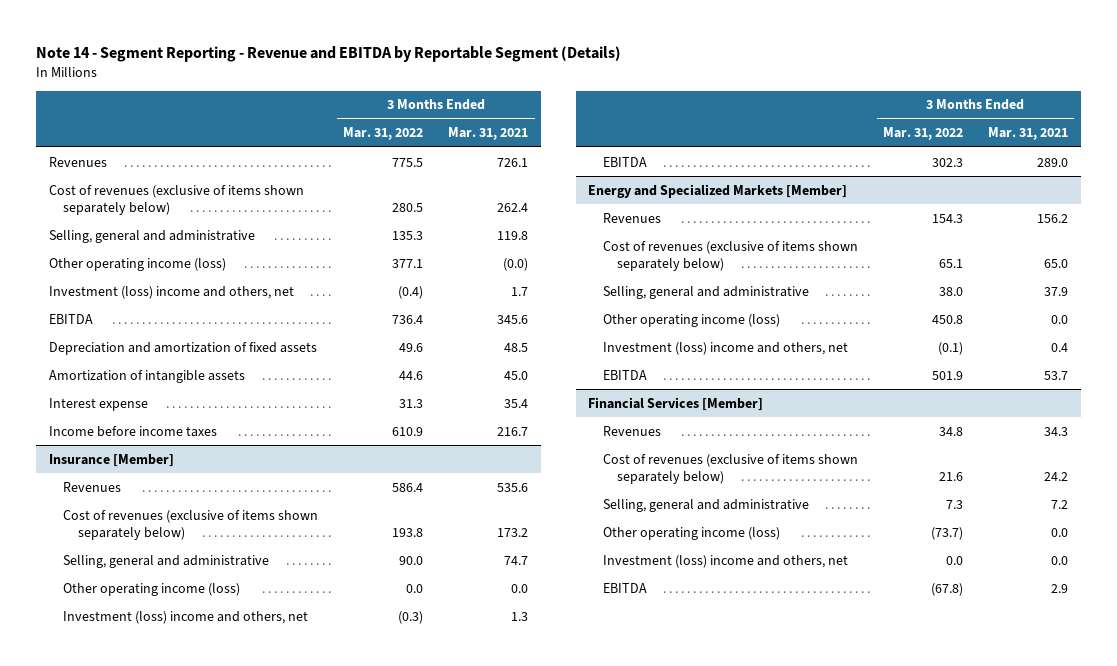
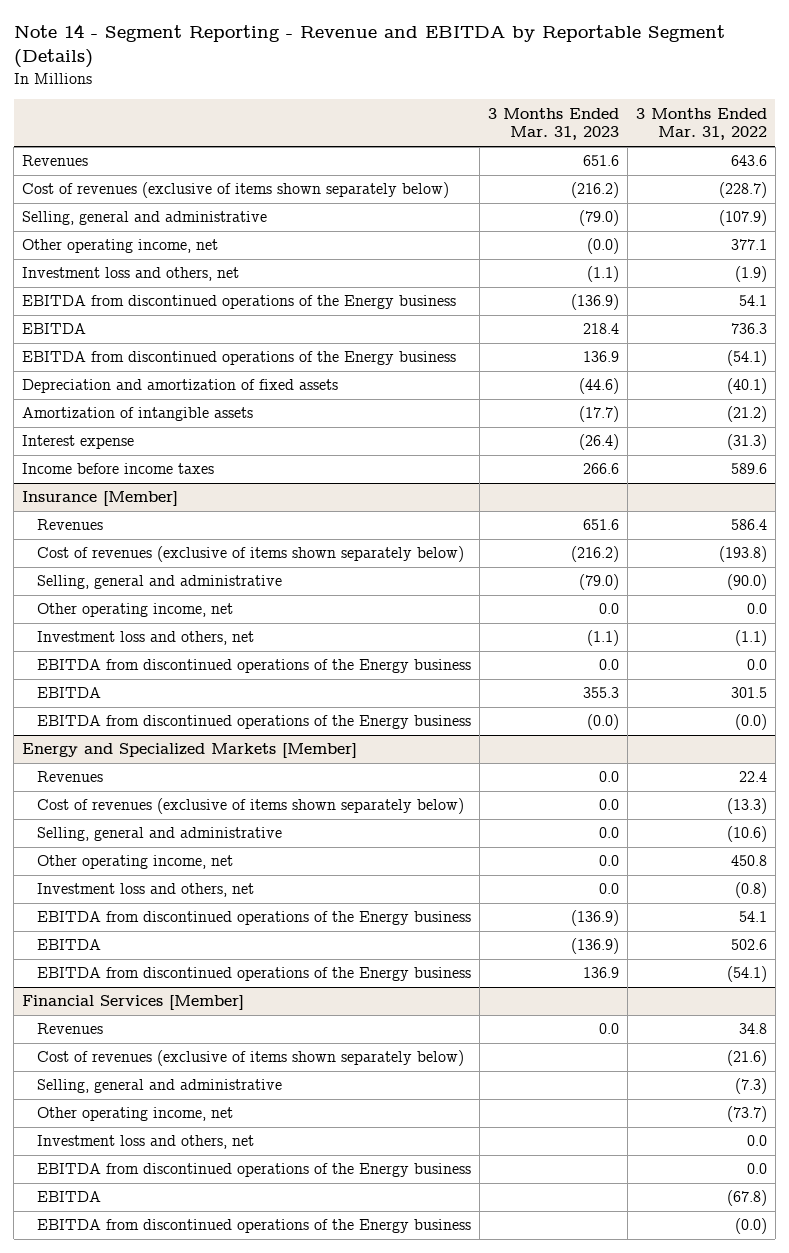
[448,127,529,141] Mar. 31, 2021 -> none
none -> [488,107,620,141] 3 Months Ended Mar. 31, 2023
[392,157,424,167] 775.5 -> [731,155,768,167] 643.6
[392,202,424,212] 280.5 -> [719,182,768,199] (228.7)
[392,230,424,240] 135.3 -> [719,210,768,227] (107.9)
[48,257,226,271] Other operating income (loss) -> [22,239,219,254] Other operating income, net
[48,285,294,299] Investment (loss) income and others, net -> [22,267,240,282] Investment loss and others, net
[398,285,424,299] (0.4) -> [735,266,768,283] (1.9)
none -> [22,295,457,310] EBITDA from discontinued operations of the Energy business
[392,314,424,324] 736.4 -> [731,323,768,335] 736.3
none -> [22,351,457,366] EBITDA from discontinued operations of the Energy business
[399,342,424,352] 49.6 -> [727,378,768,395] (40.1)
[399,370,424,380] 44.6 -> [727,406,768,423] (21.2)
[399,398,424,408] 31.3 -> [727,434,768,451] (31.3)
[392,426,424,436] 610.9 -> [731,463,768,475] 589.6
[392,527,424,537] 193.8 -> [719,546,768,563] (193.8)
[399,555,424,565] 90.0 -> [727,574,768,591] (90.0)
[63,582,241,596] Other operating income (loss) -> [37,603,234,618] Other operating income, net
[63,610,309,624] Investment (loss) income and others, net -> [37,631,255,646] Investment loss and others, net
[398,610,424,624] (0.3) -> [735,630,768,647] (1.1)
none -> [37,659,472,674] EBITDA from discontinued operations of the Energy business
[931,157,963,167] 302.3 -> [731,687,768,699] 301.5
none -> [37,715,472,730] EBITDA from discontinued operations of the Energy business
[931,213,963,223] 154.3 -> [739,771,768,783] 22.4
[938,258,963,268] 65.1 -> [727,798,768,815] (13.3)
[938,286,963,296] 38.0 -> [727,826,768,843] (10.6)
[602,313,780,327] Other operating income (loss) -> [37,855,234,870] Other operating income, net
[602,341,848,355] Investment (loss) income and others, net -> [37,883,255,898] Investment loss and others, net
[937,341,963,355] (0.1) -> [735,882,768,899] (0.8)
none -> [37,911,472,926] EBITDA from discontinued operations of the Energy business
[931,370,963,380] 501.9 -> [731,939,768,951] 502.6
none -> [37,967,472,982] EBITDA from discontinued operations of the Energy business
[938,471,963,481] 21.6 -> [727,1050,768,1067] (21.6)
[945,499,963,509] 7.3 -> [735,1078,768,1095] (7.3)
[602,526,780,540] Other operating income (loss) -> [37,1107,234,1122] Other operating income, net
[602,554,848,568] Investment (loss) income and others, net -> [37,1135,255,1150] Investment loss and others, net
none -> [37,1163,472,1178] EBITDA from discontinued operations of the Energy business
none -> [37,1219,472,1234] EBITDA from discontinued operations of the Energy business

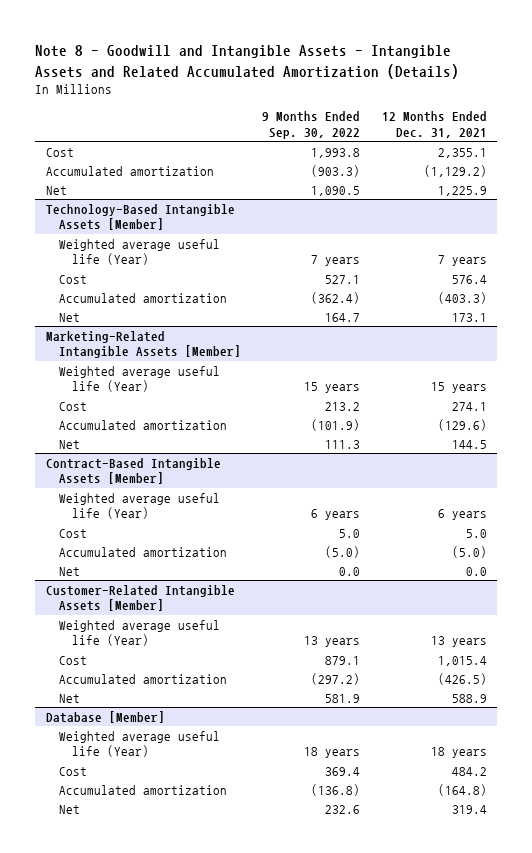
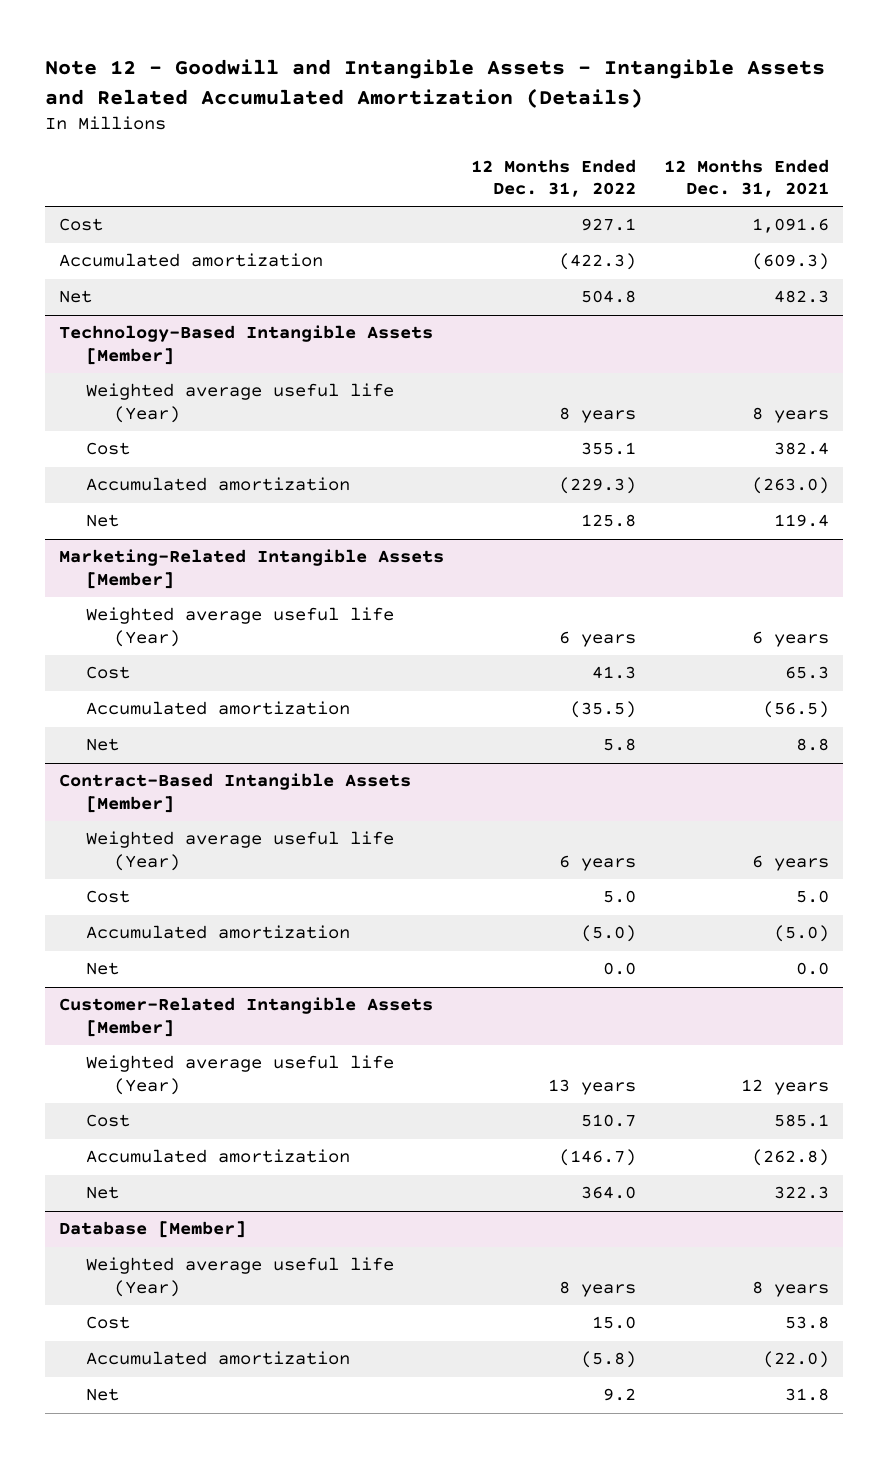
[35,45,460,79] Note 8 - Goodwill and Intangible Assets - Intangible Assets and Related Accumulated Amortization (Details) -> [44,59,825,108] Note 12 - Goodwill and Intangible Assets - Intangible Assets and Related Accumulated Amortization (Details)
[262,111,361,139] 9 Months Ended Sep. 30, 2022 -> none
none -> [471,158,637,198] 12 Months Ended Dec. 31, 2022
[437,147,487,158] 2,355.1 -> [751,218,829,234] 1,091.6
[423,164,487,177] (1,129.2) -> [751,253,829,271] (609.3)
[437,185,487,196] 1,225.9 -> [773,290,829,304] 482.3
[437,255,487,267] 7 years -> [751,407,829,424] 8 years
[451,274,487,284] 576.4 -> [773,442,829,456] 382.4
[437,291,487,304] (403.3) -> [751,477,829,495] (263.0)
[451,312,487,322] 173.1 -> [773,514,829,528] 119.4
[430,382,487,394] 15 years -> [751,631,829,648] 6 years
[451,401,487,411] 274.1 -> [784,666,829,680] 65.3
[437,418,487,431] (129.6) -> [762,701,829,719] (56.5)
[451,439,487,449] 144.5 -> [795,738,829,752] 8.8
[430,636,487,648] 13 years -> [740,1079,829,1096] 12 years
[437,655,487,666] 1,015.4 -> [773,1114,829,1128] 585.1
[437,672,487,685] (426.5) -> [751,1149,829,1167] (262.8)
[451,693,487,703] 588.9 -> [773,1186,829,1200] 322.3
[430,747,487,759] 18 years -> [751,1281,829,1298] 8 years
[451,766,487,776] 484.2 -> [784,1316,829,1330] 53.8
[437,783,487,796] (164.8) -> [762,1351,829,1369] (22.0)
[451,804,487,814] 319.4 -> [784,1388,829,1402] 31.8

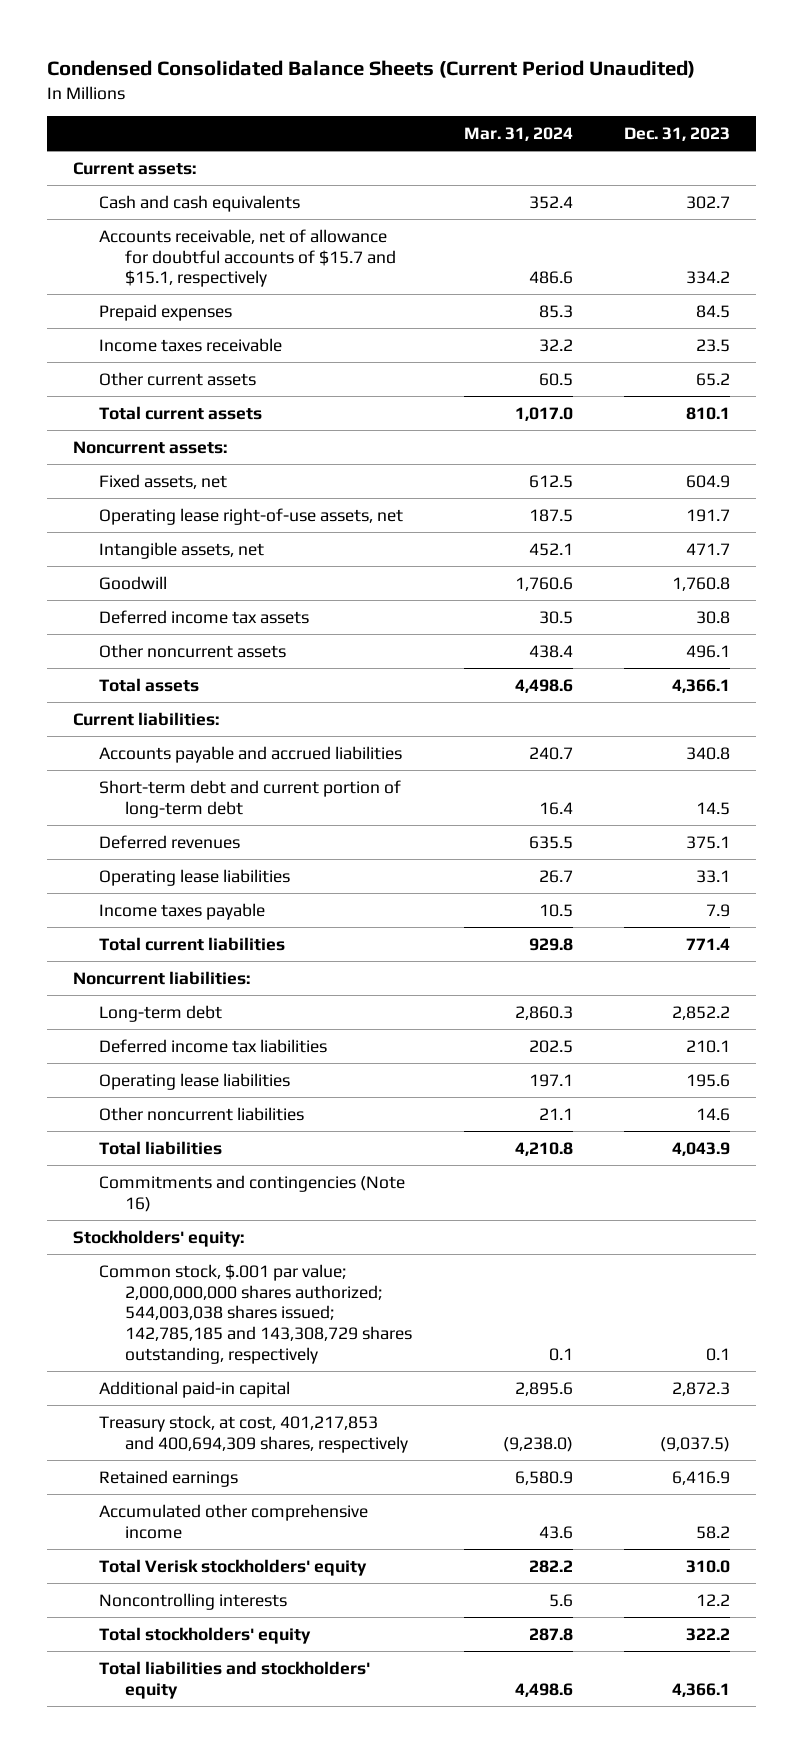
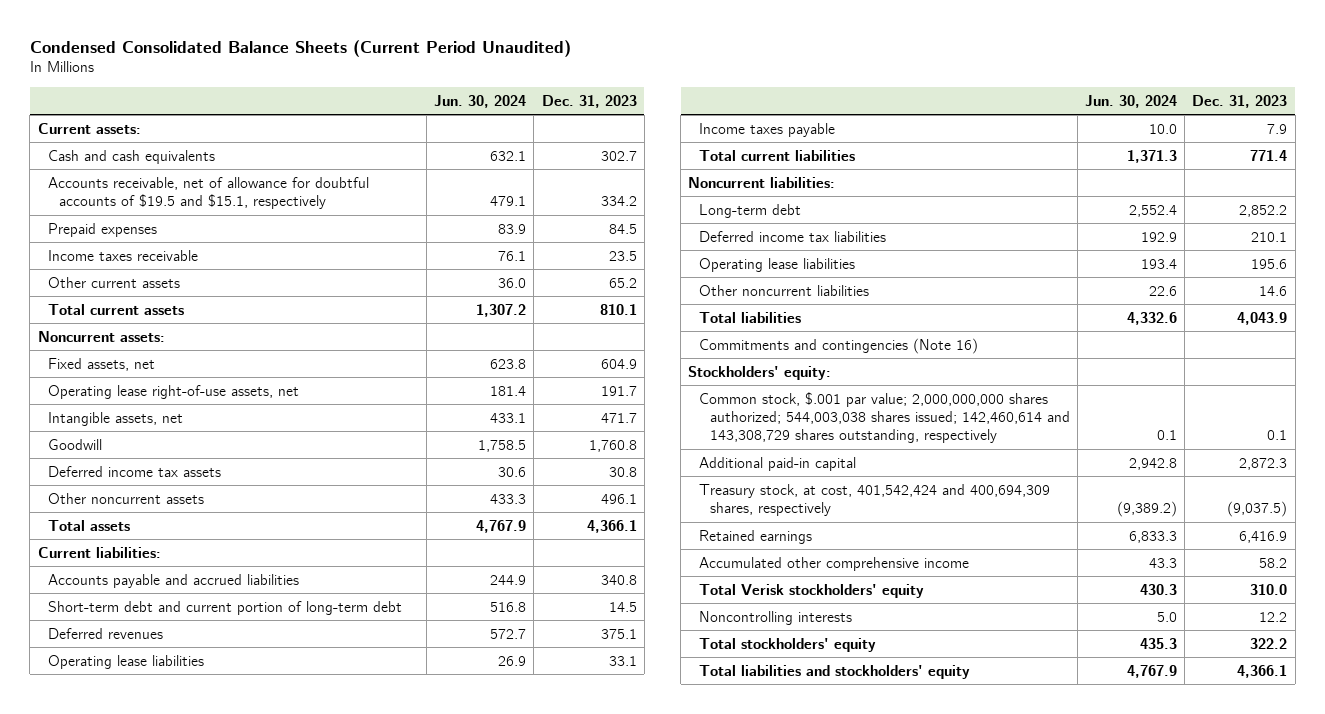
[463,127,573,142] Mar. 31, 2024 -> none
none -> [434,94,527,108] Jun. 30, 2024
[99,228,397,288] Accounts receivable, net of allowance for doubtful accounts of $15.7 and $15.1, respectively -> [48,176,370,209] Accounts receivable, net of allowance for doubtful accounts of $19.5 and $15.1, respectively
[99,1263,413,1364] Common stock, $.001 par value; 2,000,000,000 shares authorized; 544,003,038 shares issued; 142,785,185 and 143,308,729 shares outstanding, respectively -> [699,391,1070,443] Common stock, $.001 par value; 2,000,000,000 shares authorized; 544,003,038 shares issued; 142,460,614 and 143,308,729 shares outstanding, respectively
[99,1414,409,1453] Treasury stock, at cost, 401,217,853 and 400,694,309 shares, respectively -> [699,483,1051,516] Treasury stock, at cost, 401,542,424 and 400,694,309 shares, respectively

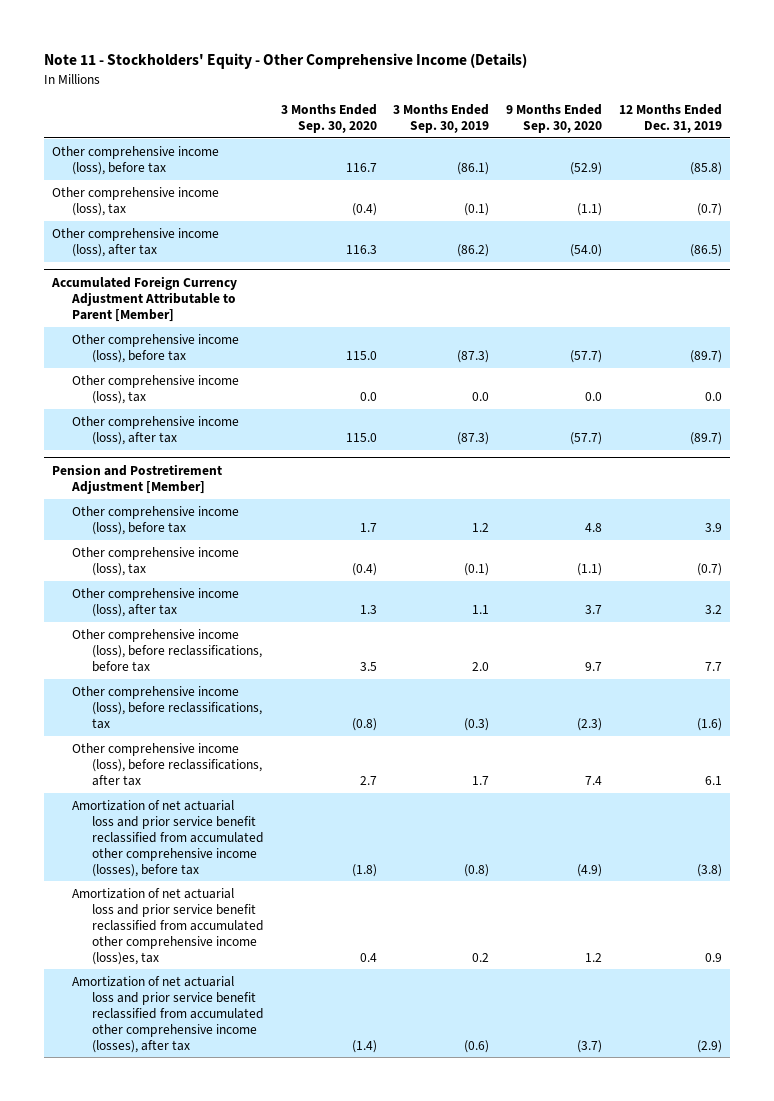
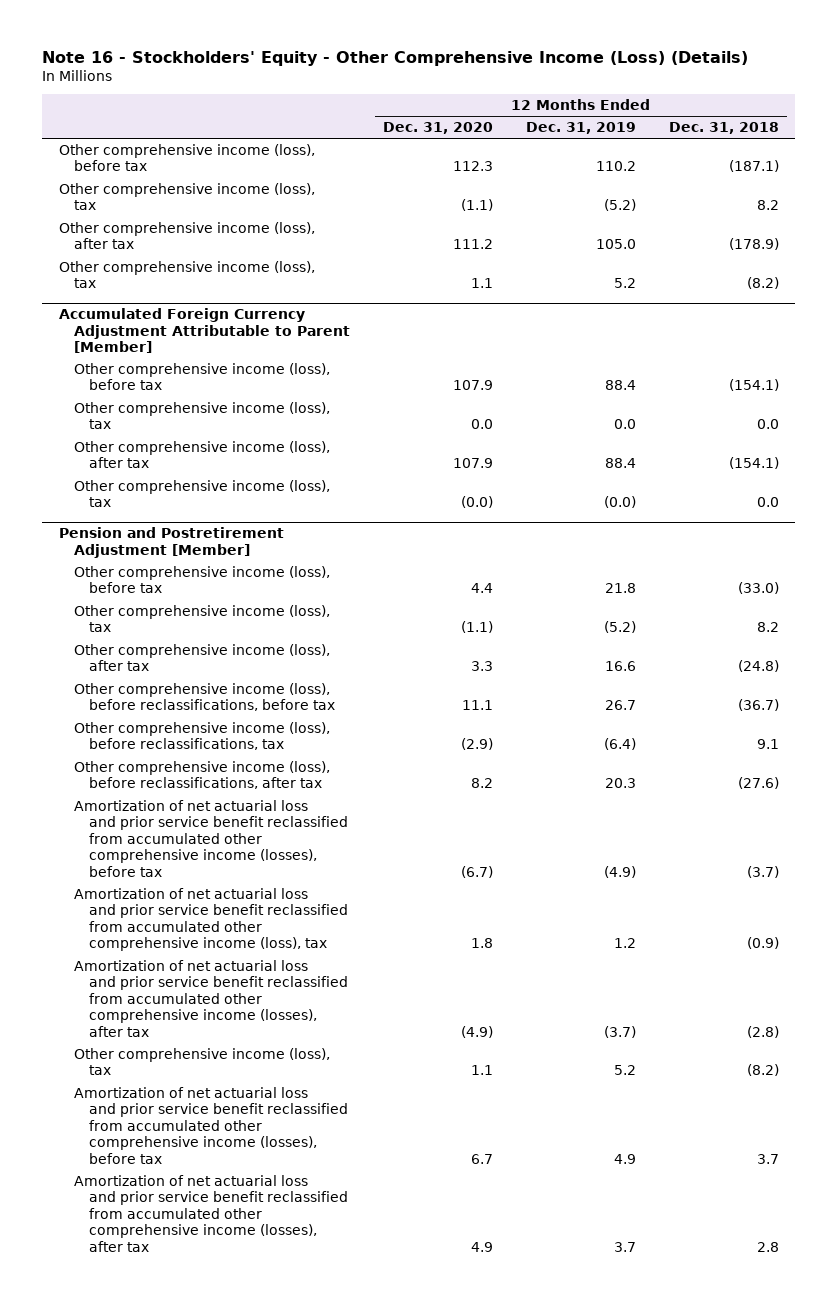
[43,53,527,70] Note 11 - Stockholders' Equity - Other Comprehensive Income (Details) -> [42,51,749,67] Note 16 - Stockholders' Equity - Other Comprehensive Income (Loss) (Details)
[280,104,377,134] 3 Months Ended Sep. 30, 2020 -> none
[393,104,490,134] 3 Months Ended Sep. 30, 2019 -> none
[506,104,603,134] 9 Months Ended Sep. 30, 2020 -> none
none -> [382,122,493,135] Dec. 31, 2020
none -> [668,122,779,135] Dec. 31, 2018
[689,161,722,175] (85.8) -> [595,161,636,172] 110.2
[696,202,722,216] (0.7) -> [603,199,636,212] (5.2)
[689,243,722,257] (86.5) -> [595,239,636,250] 105.0
none -> [58,260,315,289] Other comprehensive income (loss), tax
[689,349,722,363] (89.7) -> [604,380,636,391] 88.4
[689,431,722,445] (89.7) -> [604,458,636,469] 88.4
none -> [73,479,330,508] Other comprehensive income (loss), tax
[704,522,722,532] 3.9 -> [604,583,636,594] 21.8
[696,562,722,576] (0.7) -> [603,621,636,634] (5.2)
[704,604,722,614] 3.2 -> [604,661,636,672] 16.6
[704,661,722,671] 7.7 -> [604,700,636,711] 26.7
[696,717,722,731] (1.6) -> [603,738,636,751] (6.4)
[704,775,722,785] 6.1 -> [604,778,636,789] 20.3
[696,863,722,877] (3.8) -> [603,866,636,879] (4.9)
[72,887,264,965] Amortization of net actuarial loss and prior service benefit reclassified from accumulated other comprehensive income (loss)es, tax -> [73,887,348,952] Amortization of net actuarial loss and prior service benefit reclassified from accumulated other comprehensive income (loss), tax
[704,952,722,962] 0.9 -> [613,938,636,949] 1.2
[696,1039,722,1053] (2.9) -> [603,1026,636,1039] (3.7)
none -> [73,1047,330,1076] Other comprehensive income (loss), tax
none -> [73,1086,348,1165] Amortization of net actuarial loss and prior service benefit reclassified from accumulated other comprehensive income (losses), before tax
none -> [73,1174,348,1253] Amortization of net actuarial loss and prior service benefit reclassified from accumulated other comprehensive income (losses), after tax

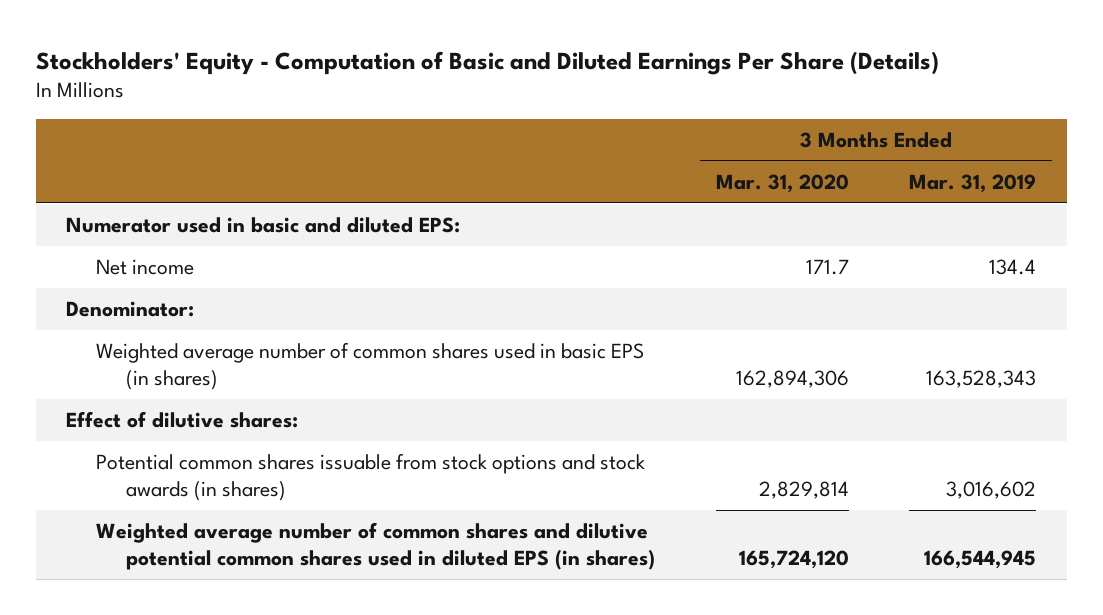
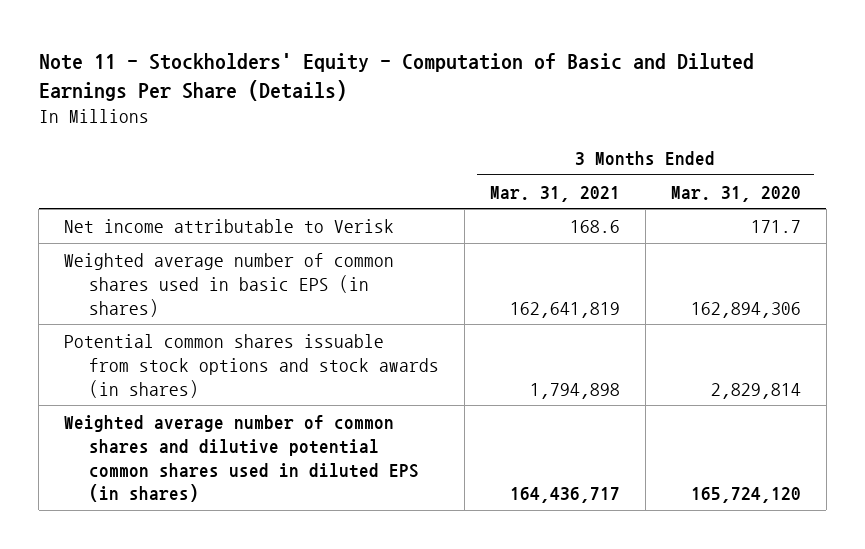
[35,50,939,75] Stockholders' Equity - Computation of Basic and Diluted Earnings Per Share (Details) -> [38,52,754,102] Note 11 - Stockholders' Equity - Computation of Basic and Diluted Earnings Per Share (Details)
[909,173,1037,193] Mar. 31, 2019 -> none
none -> [489,185,620,202] Mar. 31, 2021
[66,217,461,234] Numerator used in basic and diluted EPS: -> none
[66,301,195,318] Denominator: -> none
[95,259,194,276] Net income -> [64,218,395,233] Net income attributable to Verisk
[66,411,299,429] Effect of dilutive shares: -> none

